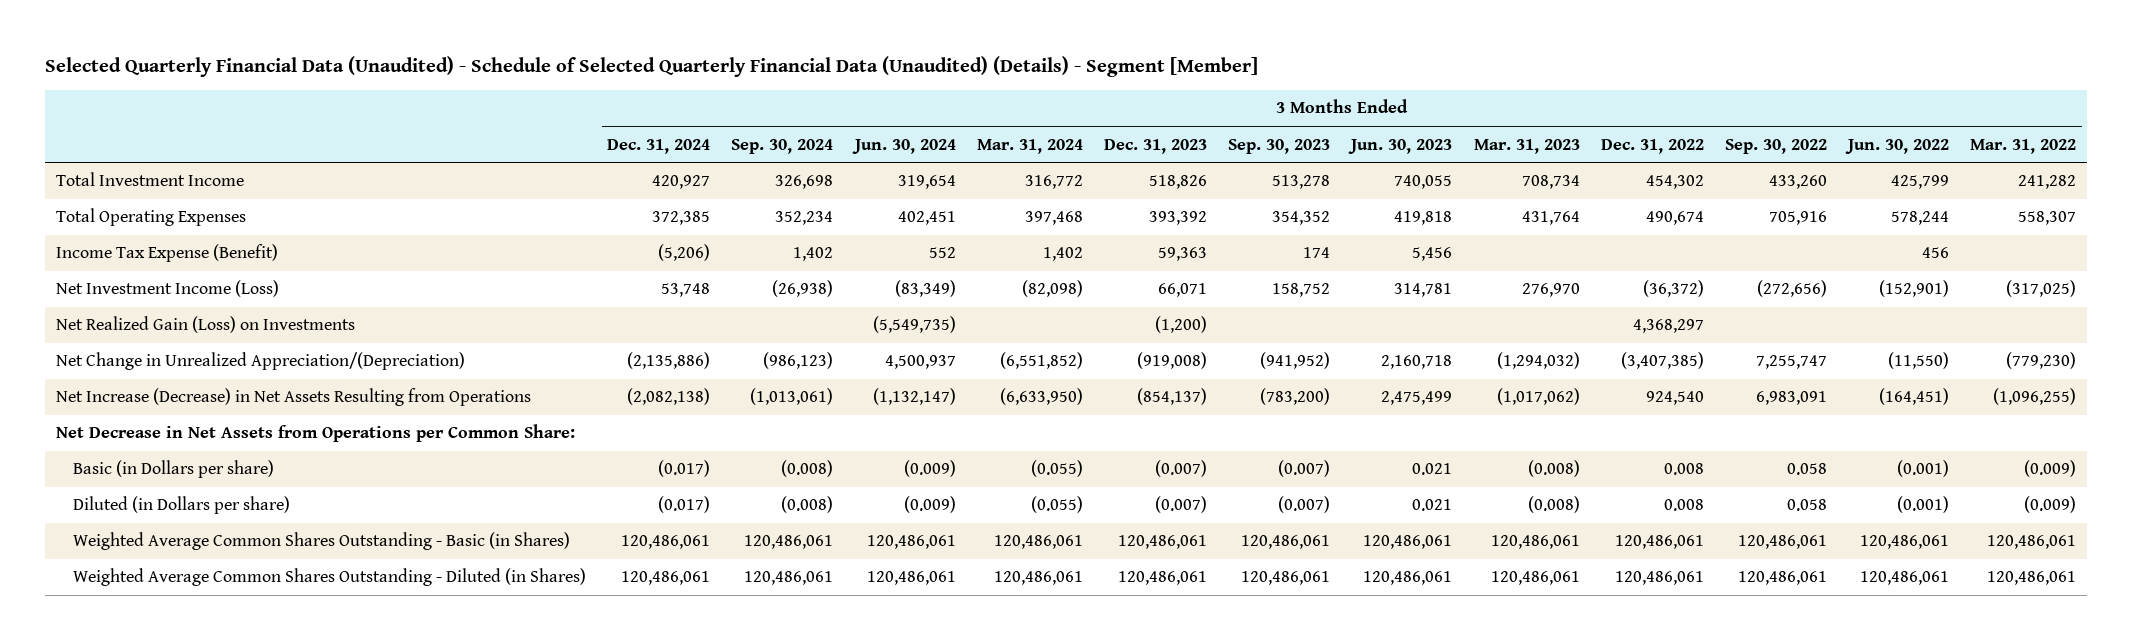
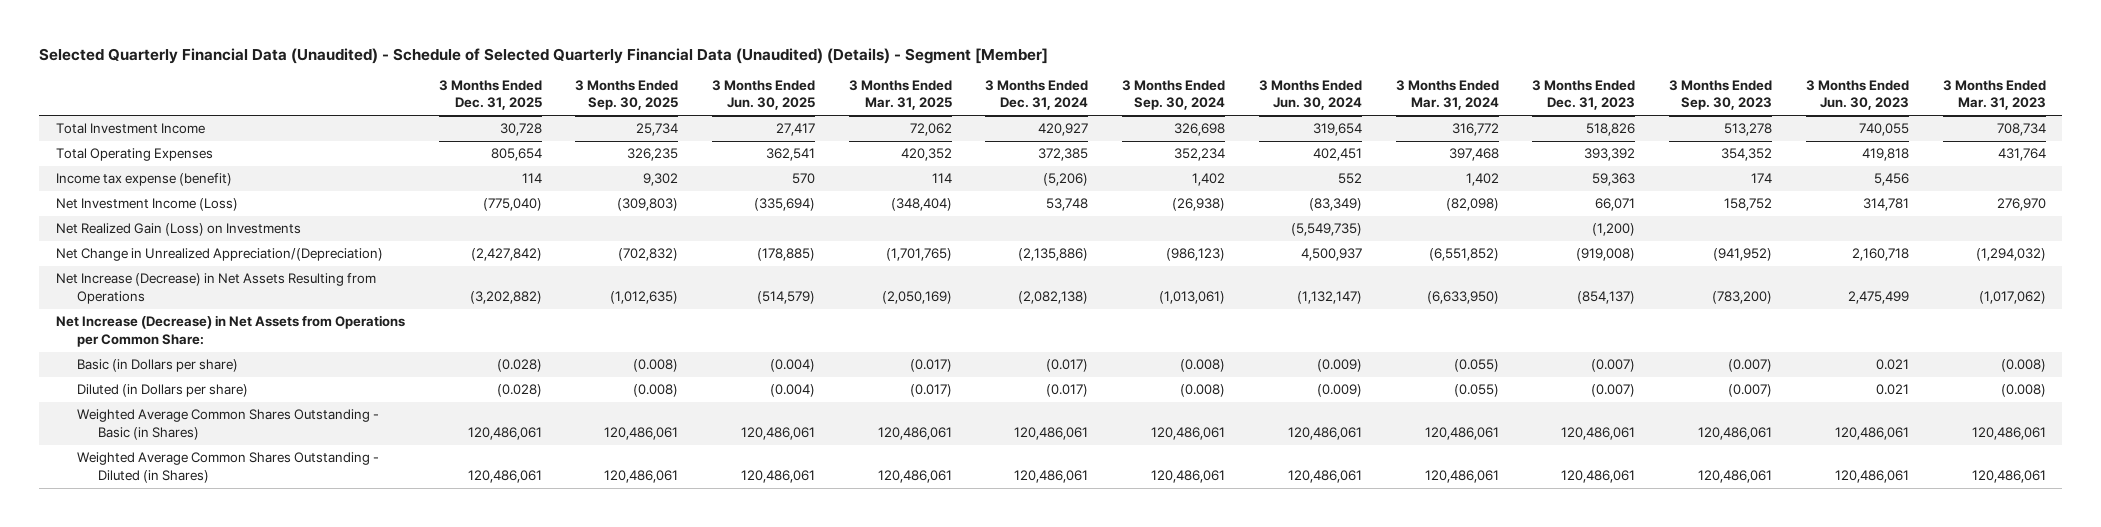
[1600,138,1704,154] Dec. 31, 2022 -> none
[1725,138,1828,154] Sep. 30, 2022 -> none
[1845,138,1950,154] Jun. 30, 2022 -> none
[1970,138,2077,154] Mar. 31, 2022 -> none
none -> [438,80,542,111] 3 Months Ended Dec. 31, 2025
none -> [575,80,679,111] 3 Months Ended Sep. 30, 2025
none -> [711,80,815,111] 3 Months Ended Jun. 30, 2025
none -> [848,80,952,111] 3 Months Ended Mar. 31, 2025
[55,244,278,263] Income Tax Expense (Benefit) -> [55,173,232,187] Income tax expense (benefit)
[55,424,575,443] Net Decrease in Net Assets from Operations per Common Share: -> [55,315,405,347] Net Increase (Decrease) in Net Assets from Operations per Common Share:

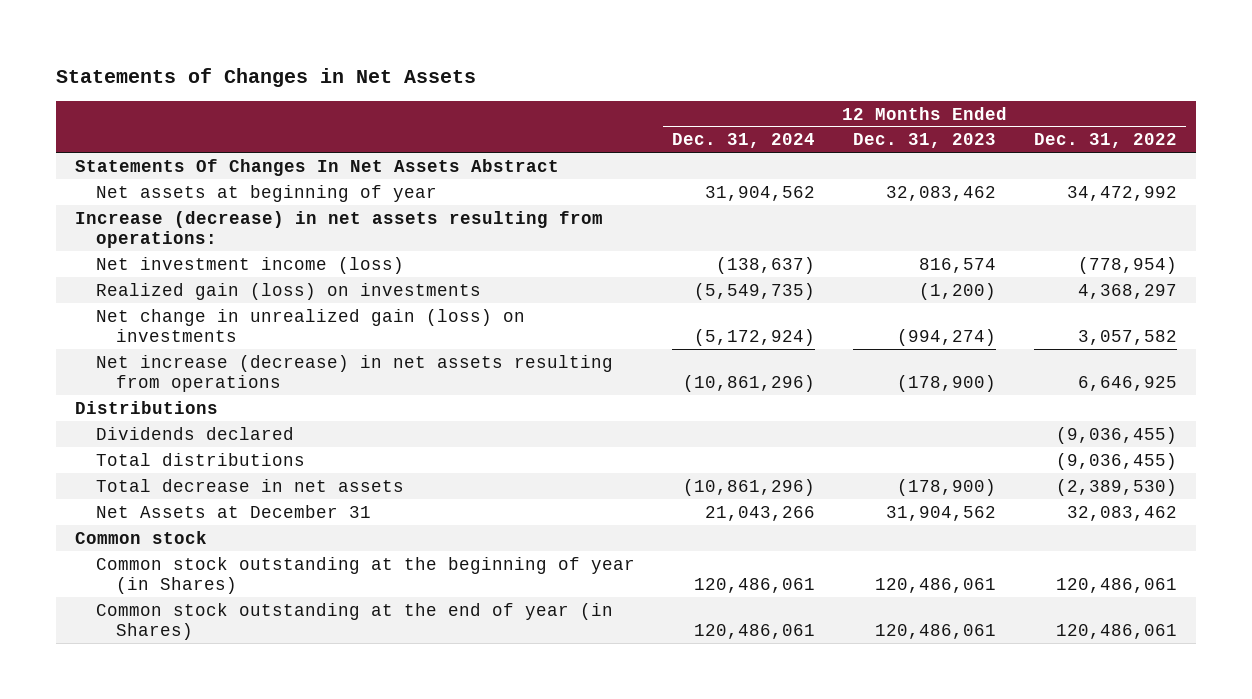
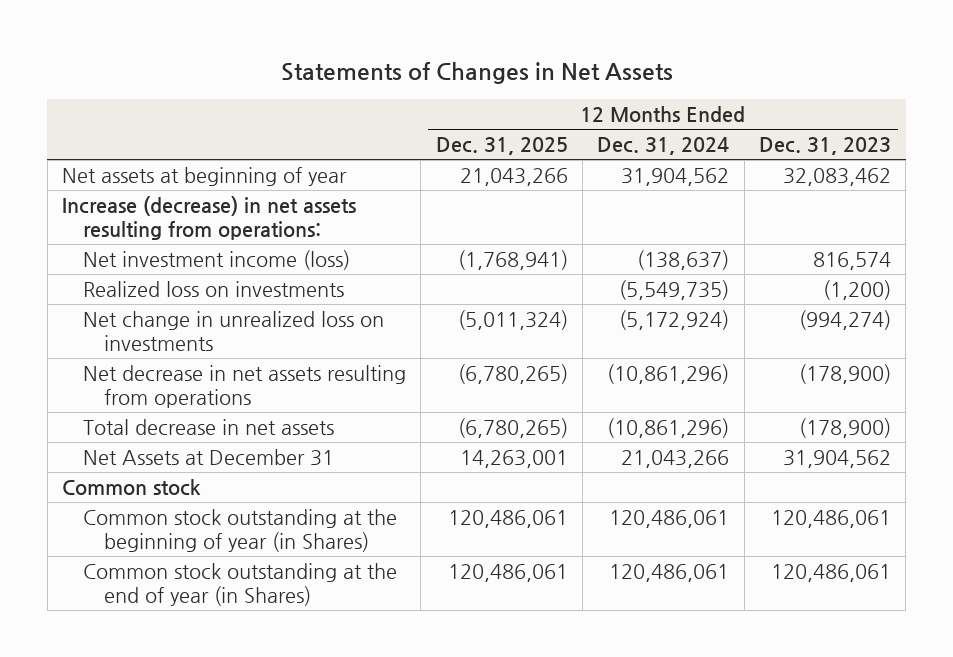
[1033,133,1177,149] Dec. 31, 2022 -> none
none -> [435,137,568,156] Dec. 31, 2025
[74,158,559,176] Statements Of Changes In Net Assets Abstract -> none
[74,400,218,414] Distributions -> none
[95,426,294,440] Dividends declared -> none
[95,452,305,466] Total distributions -> none
[95,282,481,300] Realized gain (loss) on investments -> [83,281,345,298] Realized loss on investments
[95,308,525,343] Net change in unrealized gain (loss) on investments -> [83,311,385,351] Net change in unrealized loss on investments
[95,354,613,393] Net increase (decrease) in net assets resulting from operations -> [83,365,407,408] Net decrease in net assets resulting from operations

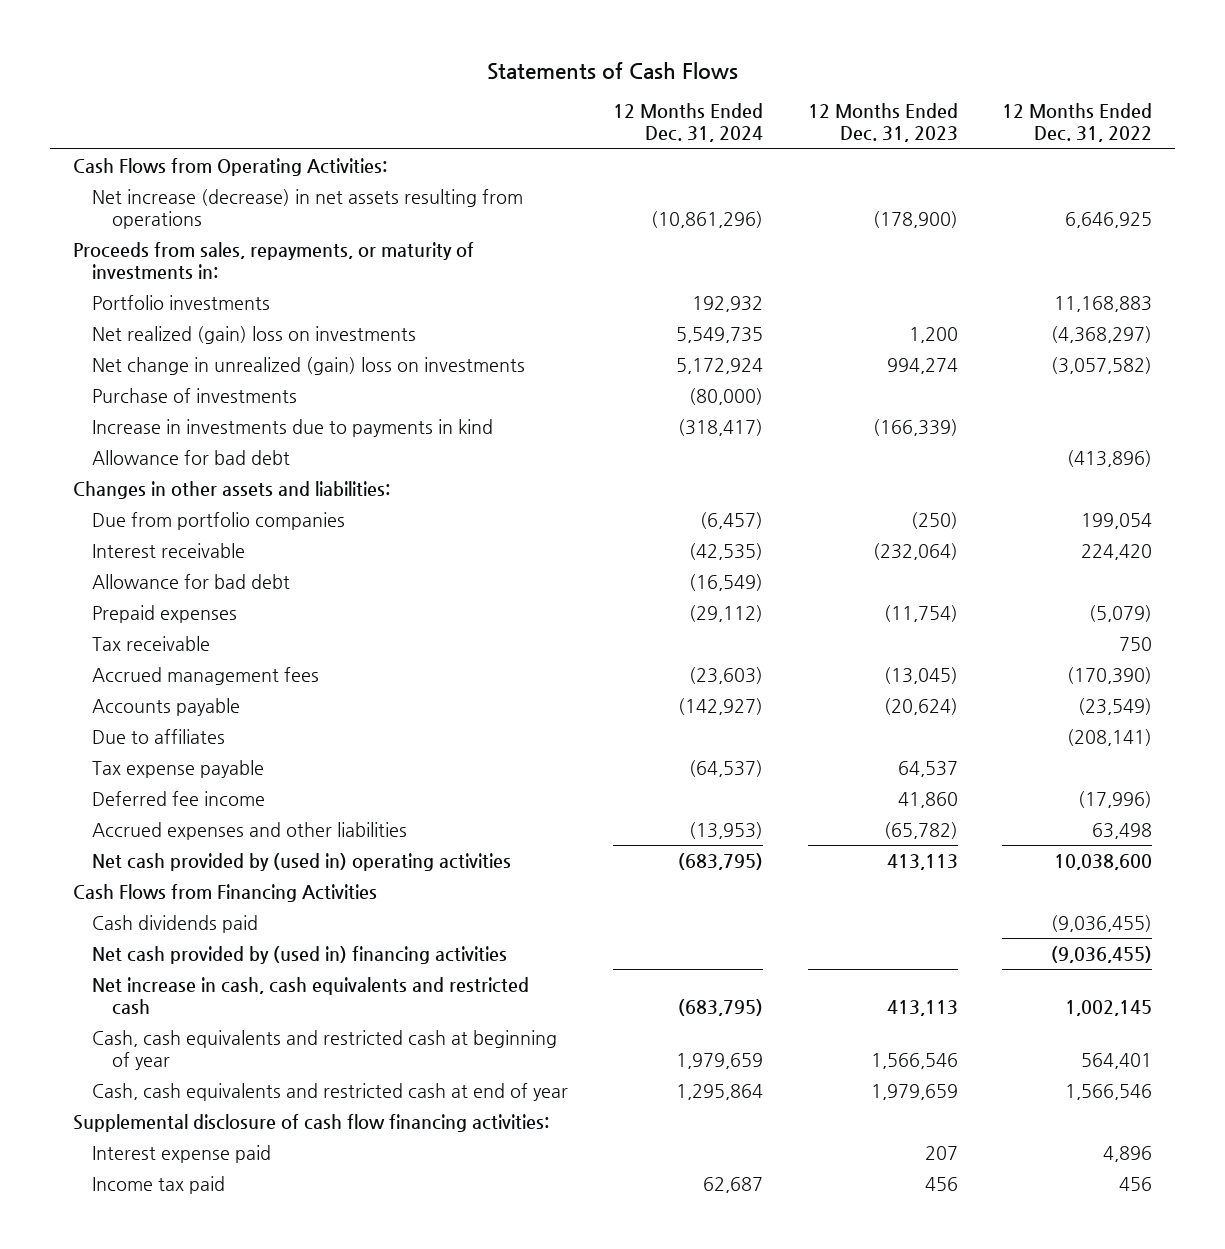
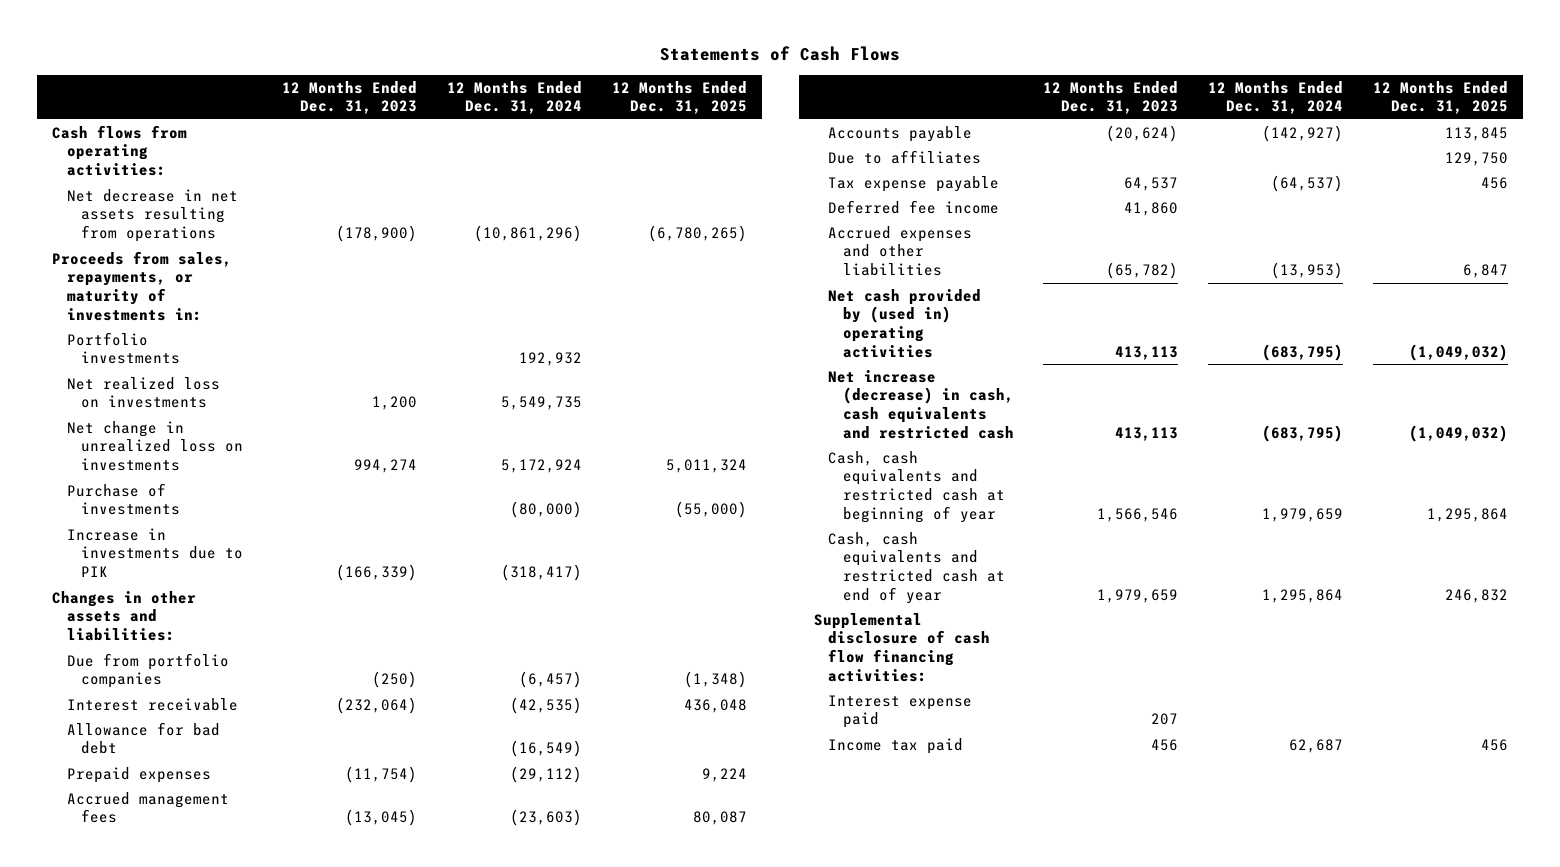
[1002,103,1153,143] 12 Months Ended Dec. 31, 2022 -> none
none -> [611,80,747,115] 12 Months Ended Dec. 31, 2025
[72,157,387,176] Cash Flows from Operating Activities: -> [52,124,188,177] Cash flows from operating activities:
[92,188,524,229] Net increase (decrease) in net assets resulting from operations -> [66,188,238,243] Net decrease in net assets resulting from operations
[92,325,417,344] Net realized (gain) loss on investments -> [66,376,220,409] Net realized loss on investments
[92,356,526,375] Net change in unrealized (gain) loss on investments -> [66,420,244,472] Net change in unrealized loss on investments
[92,449,291,465] Allowance for bad debt -> none
[92,418,494,437] Increase in investments due to payments in kind -> [66,527,244,578] Increase in investments due to PIK
[92,635,211,651] Tax receivable -> none
[72,883,377,902] Cash Flows from Financing Activities -> none
[92,914,259,933] Cash dividends paid -> none
[92,945,508,964] Net cash provided by (used in) financing activities -> none
[92,976,530,1015] Net increase in cash, cash equivalents and restricted cash -> [828,369,1014,439] Net increase (decrease) in cash, cash equivalents and restricted cash

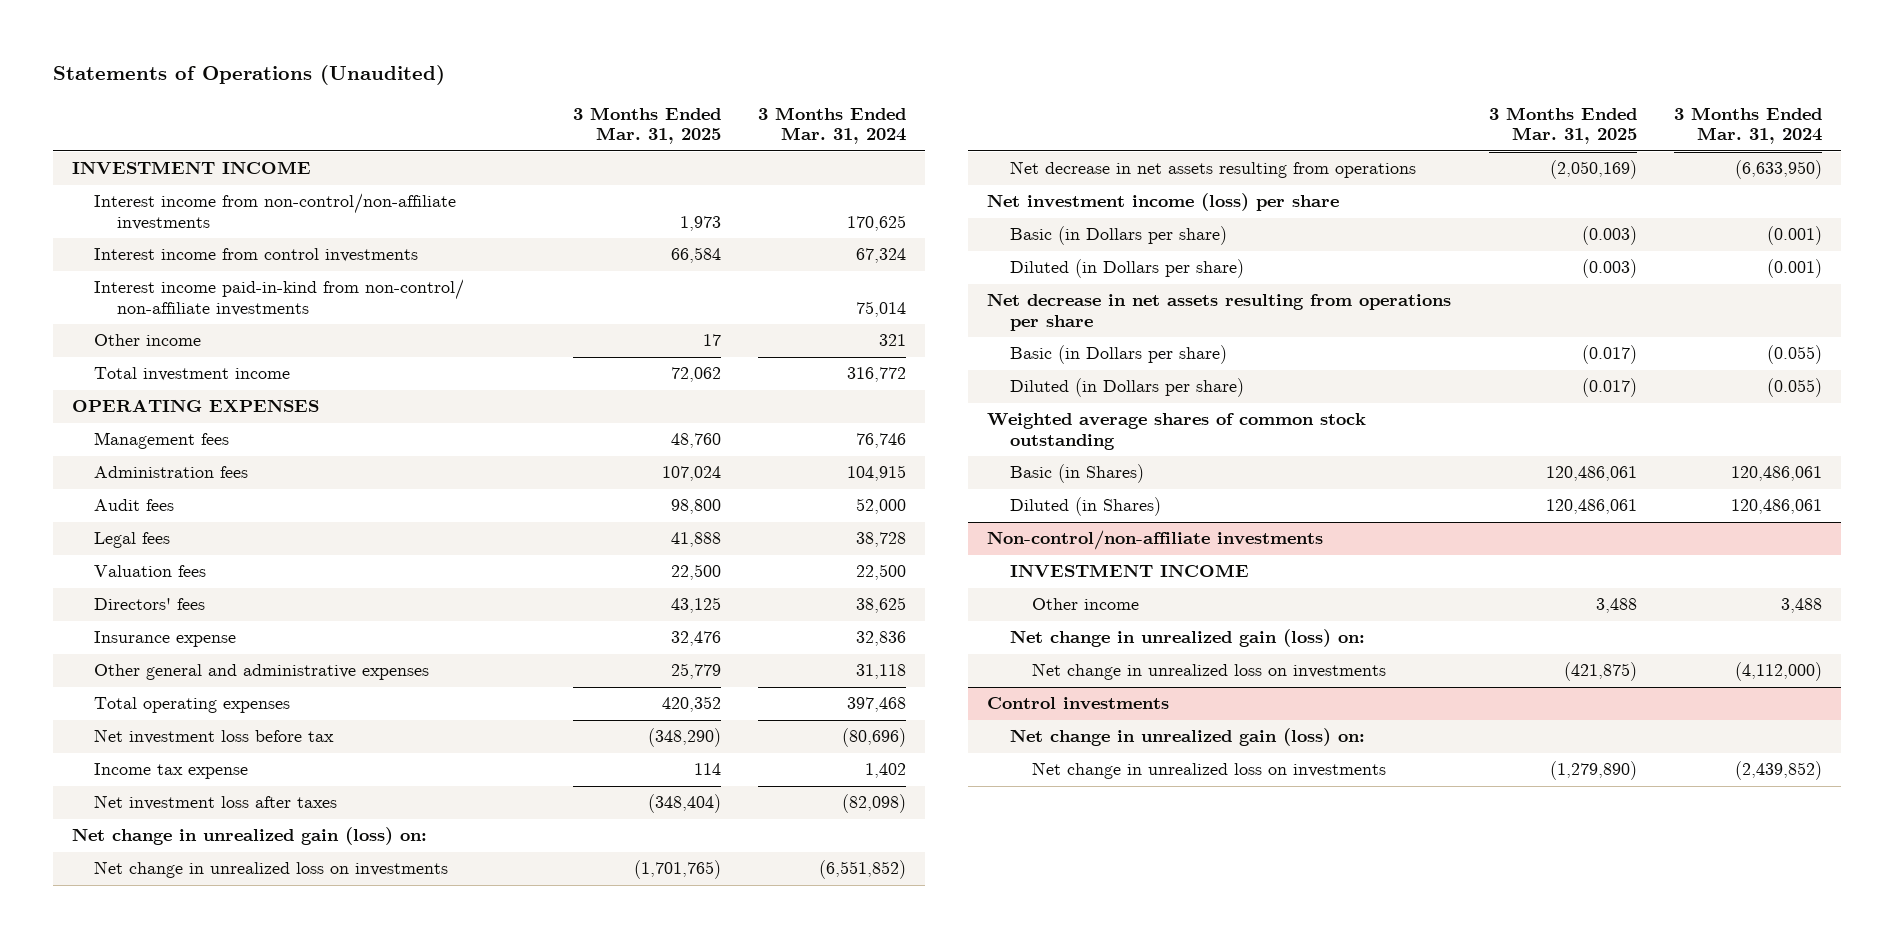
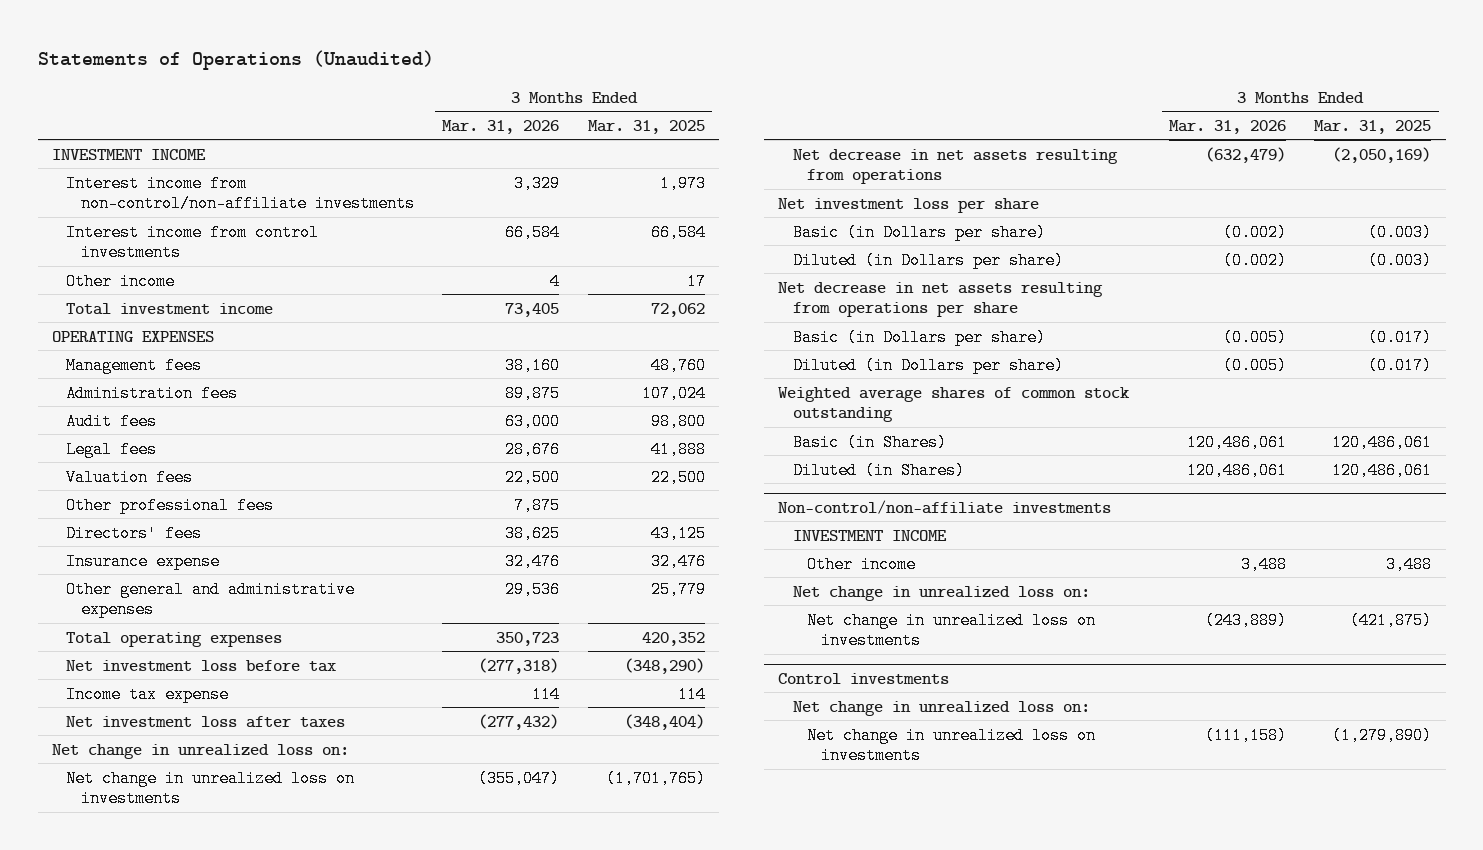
[758,106,907,145] 3 Months Ended Mar. 31, 2024 -> none
none -> [442,119,560,134] Mar. 31, 2026
[94,279,465,317] Interest income paid-in-kind from non-control/ non-affiliate investments -> none
none -> [66,496,275,514] Other professional fees
[71,827,427,846] Net change in unrealized gain (loss) on: -> [51,743,349,759] Net change in unrealized loss on:
[987,193,1340,212] Net investment income (loss) per share -> [778,197,1040,213] Net investment loss per share
[1009,629,1365,648] Net change in unrealized gain (loss) on: -> [792,585,1090,601] Net change in unrealized loss on:
[1009,728,1365,747] Net change in unrealized gain (loss) on: -> [792,700,1090,716] Net change in unrealized loss on:

